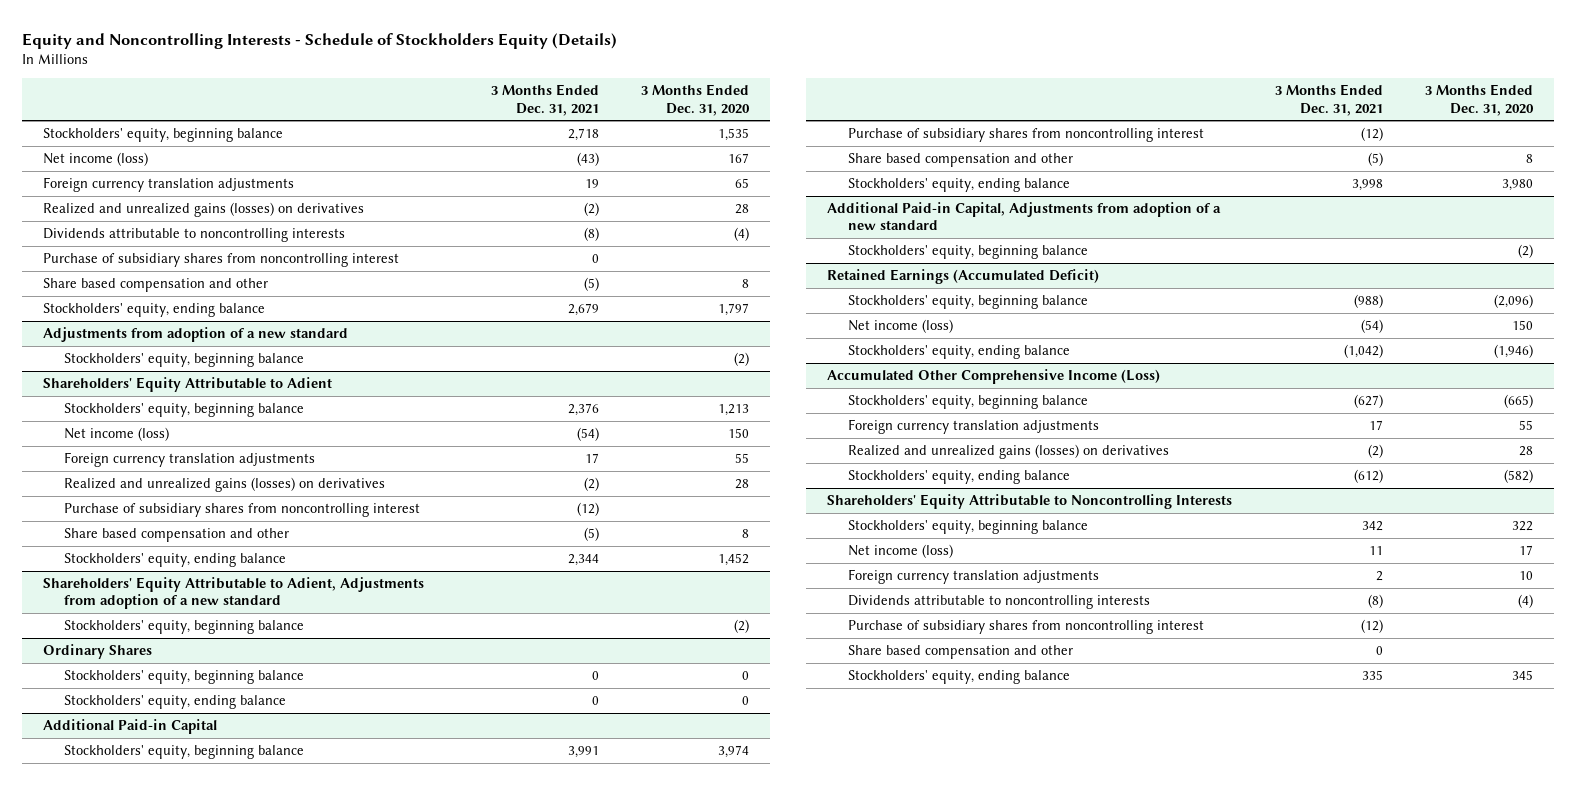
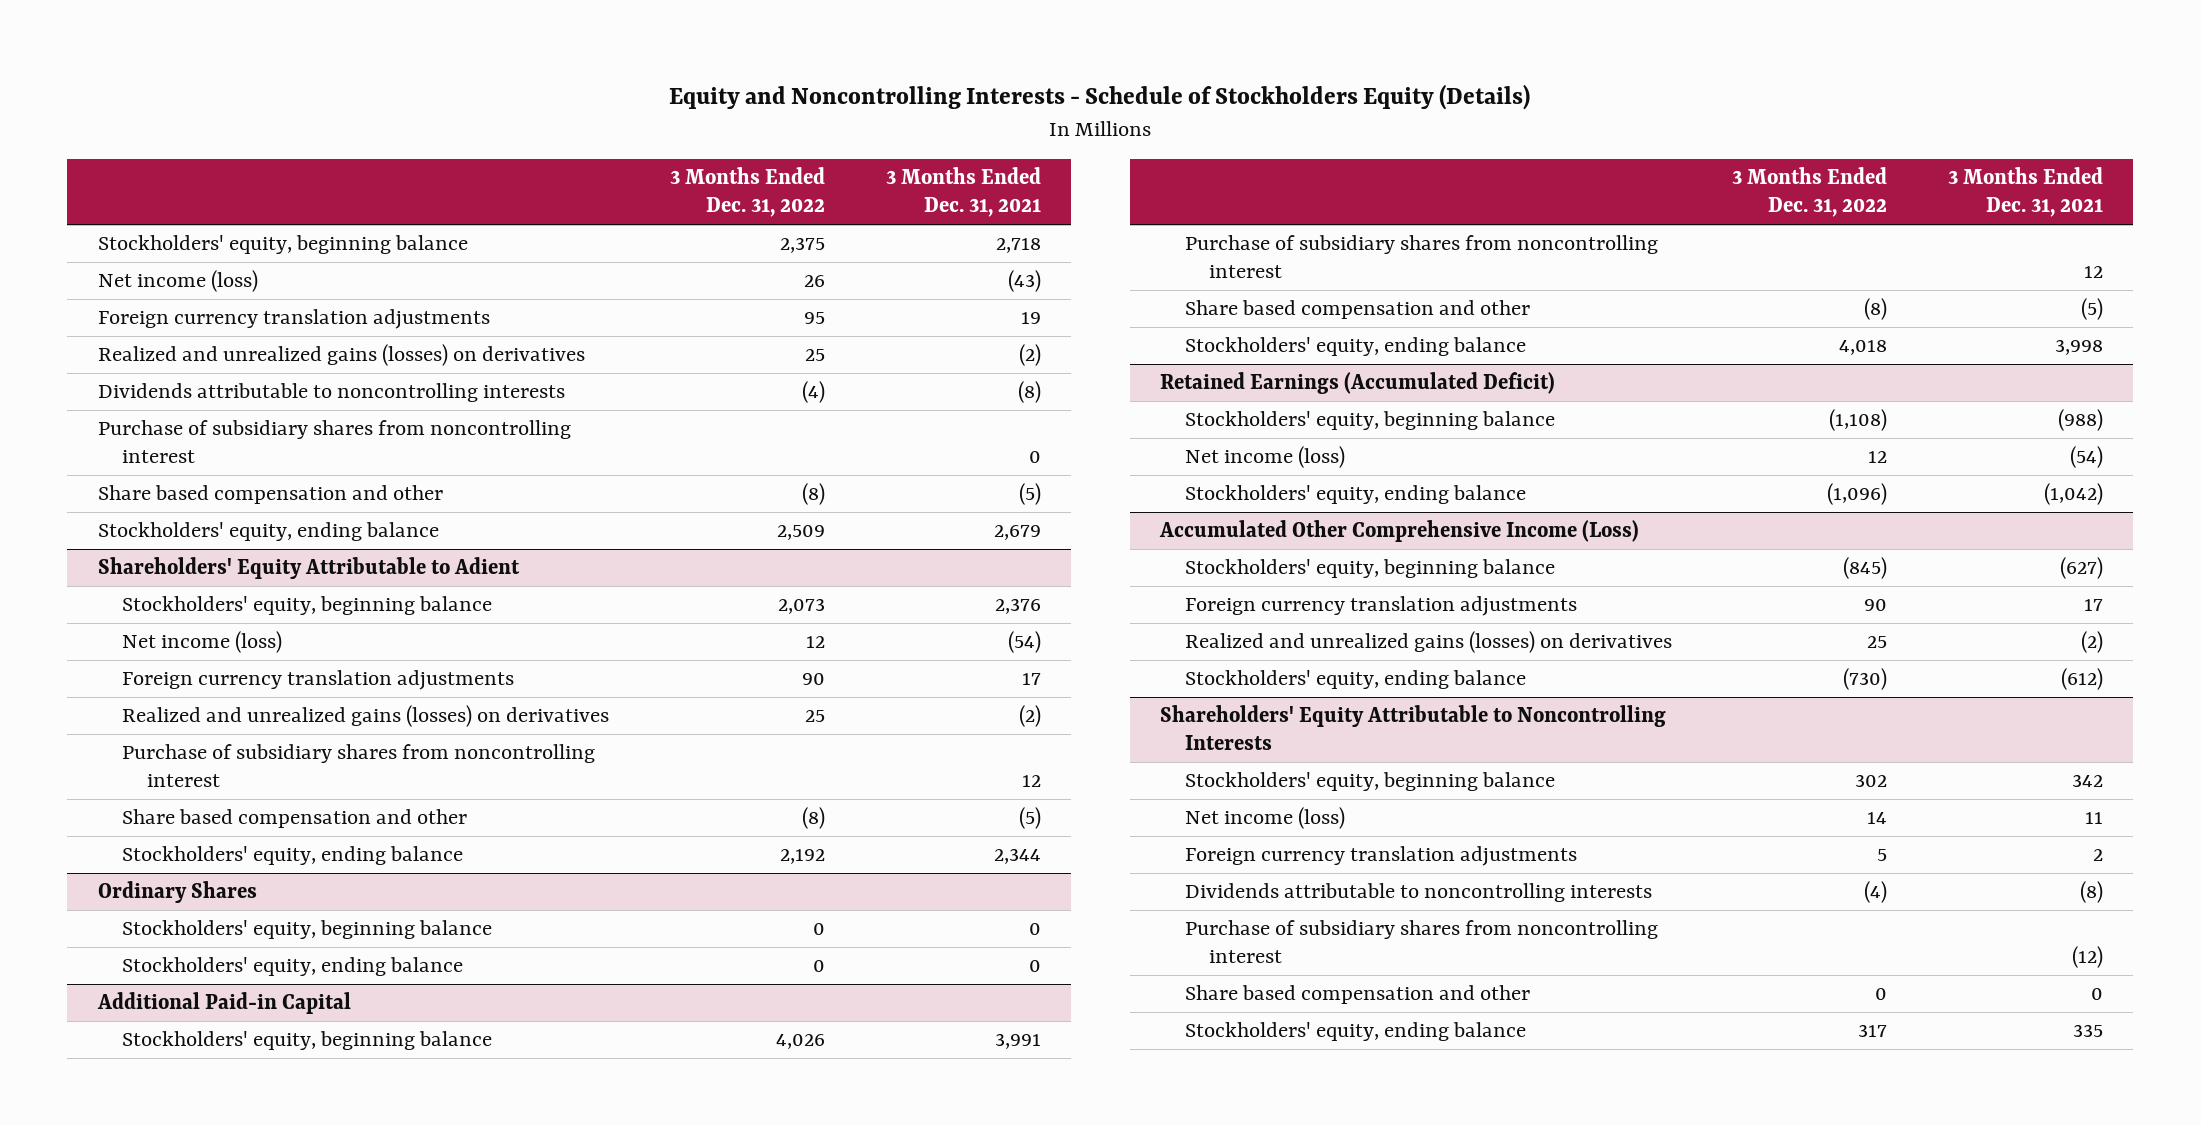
[641,84,751,116] 3 Months Ended Dec. 31, 2020 -> none
none -> [670,167,826,218] 3 Months Ended Dec. 31, 2022
[43,327,349,343] Adjustments from adoption of a new standard -> none
[63,353,304,368] Stockholders' equity, beginning balance -> none
[576,502,599,517] (12) -> [1021,775,1041,788] 12
[43,577,425,610] Shareholders' Equity Attributable to Adient, Adjustments from adoption of a new standard -> none
[63,620,304,635] Stockholders' equity, beginning balance -> none
[1360,127,1383,142] (12) -> [2084,266,2104,279] 12
[827,202,1222,231] Additional Paid-in Capital, Adjustments from adoption of a new standard -> none
[847,245,1088,260] Stockholders' equity, beginning balance -> none

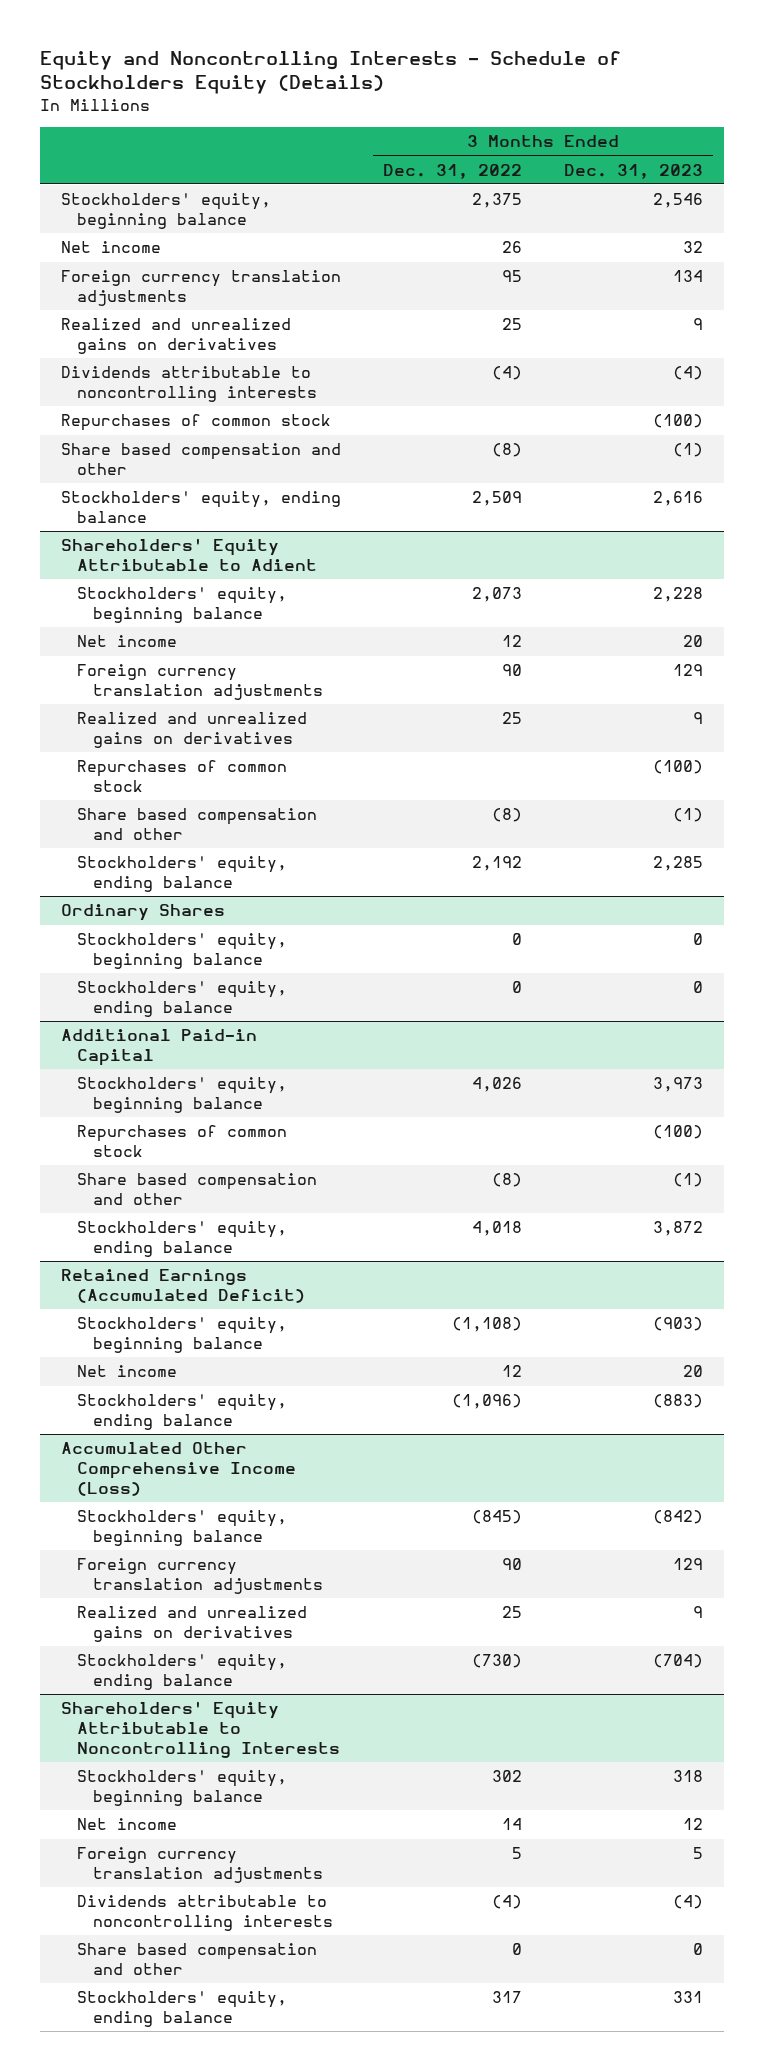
[885,167,1041,218] 3 Months Ended Dec. 31, 2021 -> none
none -> [563,163,703,179] Dec. 31, 2023
[97,270,258,293] Net income (loss) -> [61,241,162,254] Net income
[97,344,585,367] Realized and unrealized gains (losses) on derivatives -> [61,318,292,354] Realized and unrealized gains on derivatives
[97,420,571,464] Purchase of subsidiary shares from noncontrolling interest -> none
none -> [61,414,332,432] Repurchases of common stock
[122,631,283,654] Net income (loss) -> [76,635,177,648] Net income
[122,744,596,788] Purchase of subsidiary shares from noncontrolling interest -> none
[122,705,610,728] Realized and unrealized gains (losses) on derivatives -> [76,712,307,748] Realized and unrealized gains on derivatives
none -> [76,760,287,792] Repurchases of common stock
[1184,235,1658,279] Purchase of subsidiary shares from noncontrolling interest -> none
none -> [76,1125,287,1157] Repurchases of common stock
[1184,446,1345,469] Net income (loss) -> [76,1365,177,1378] Net income
[1184,631,1672,654] Realized and unrealized gains (losses) on derivatives -> [76,1606,307,1642] Realized and unrealized gains on derivatives
[1184,807,1345,830] Net income (loss) -> [76,1818,177,1831] Net income
[1184,920,1658,964] Purchase of subsidiary shares from noncontrolling interest -> none

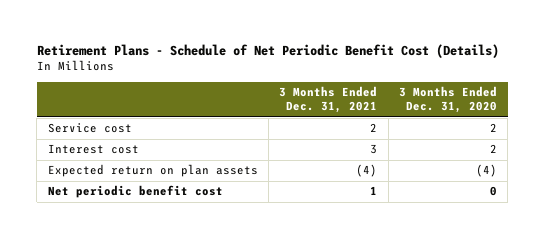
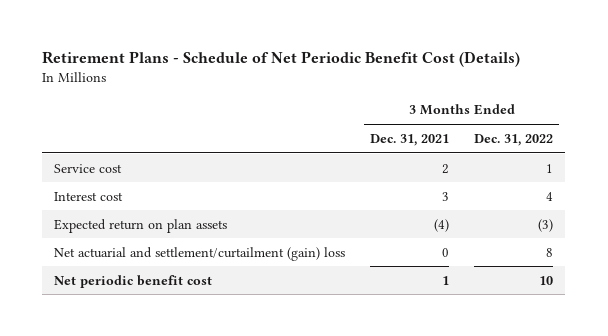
[399,86,498,114] 3 Months Ended Dec. 31, 2020 -> none
none -> [474,133,554,146] Dec. 31, 2022
none -> [54,246,346,261] Net actuarial and settlement/curtailment (gain) loss

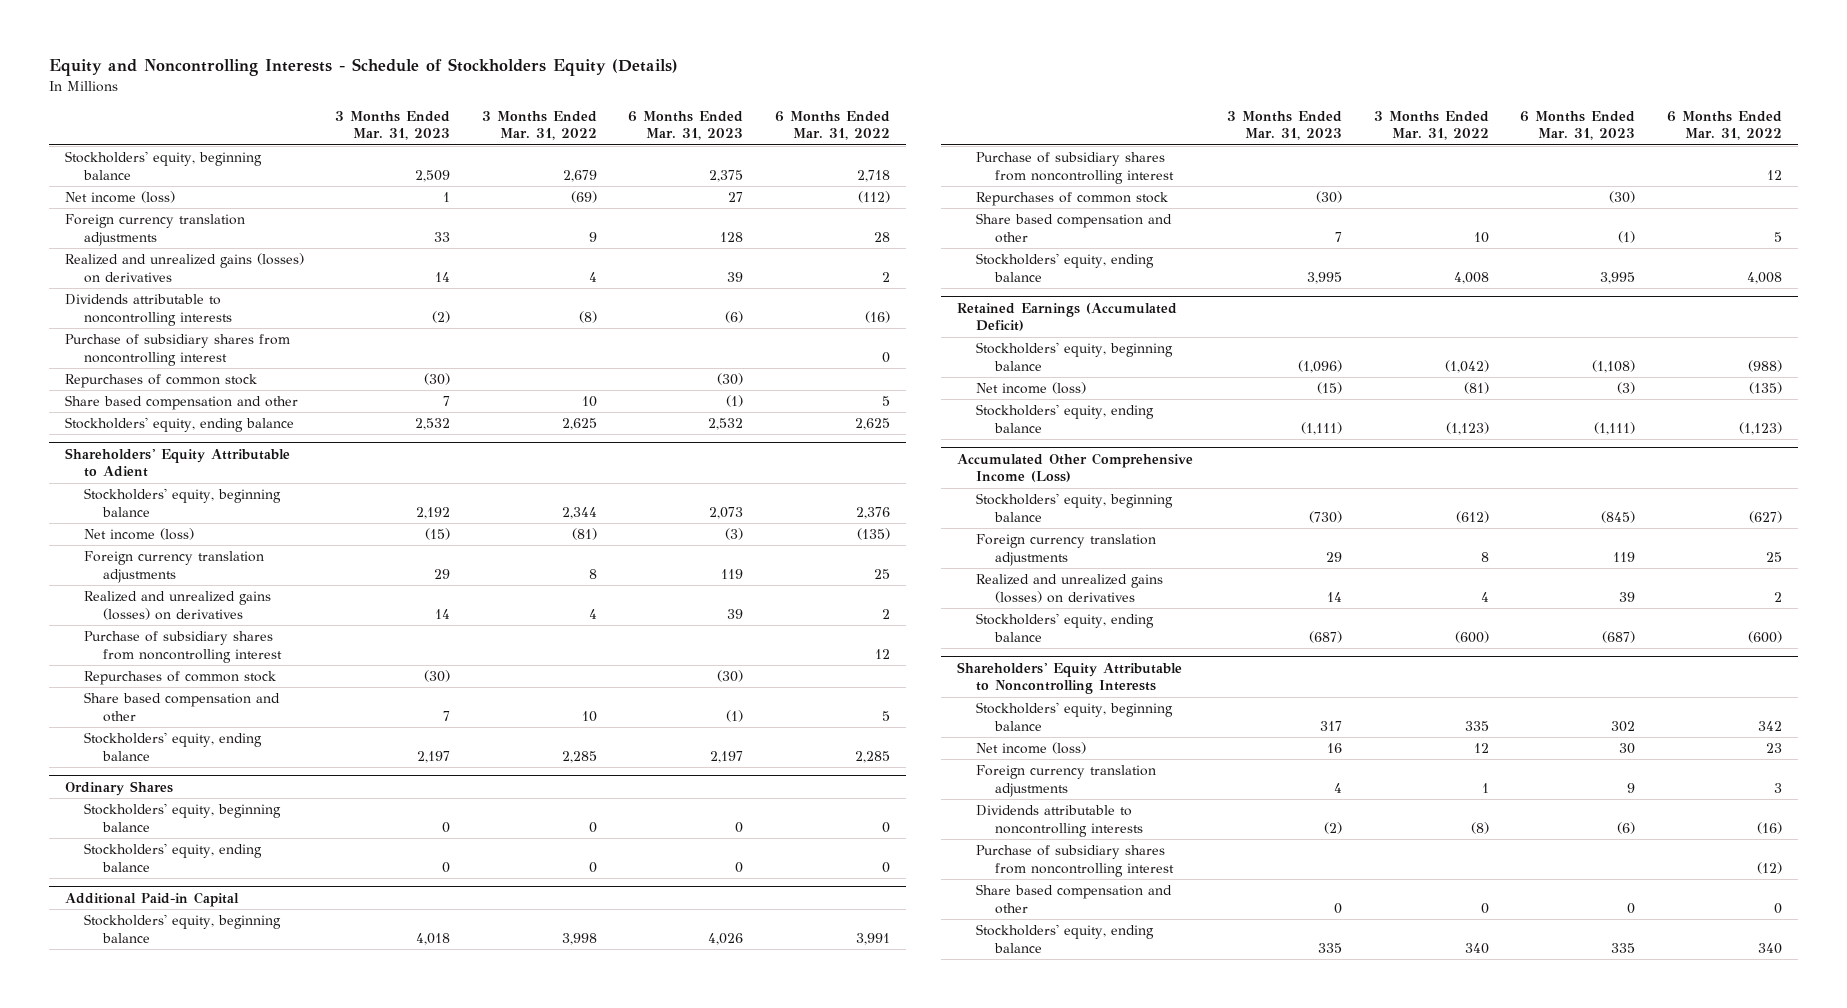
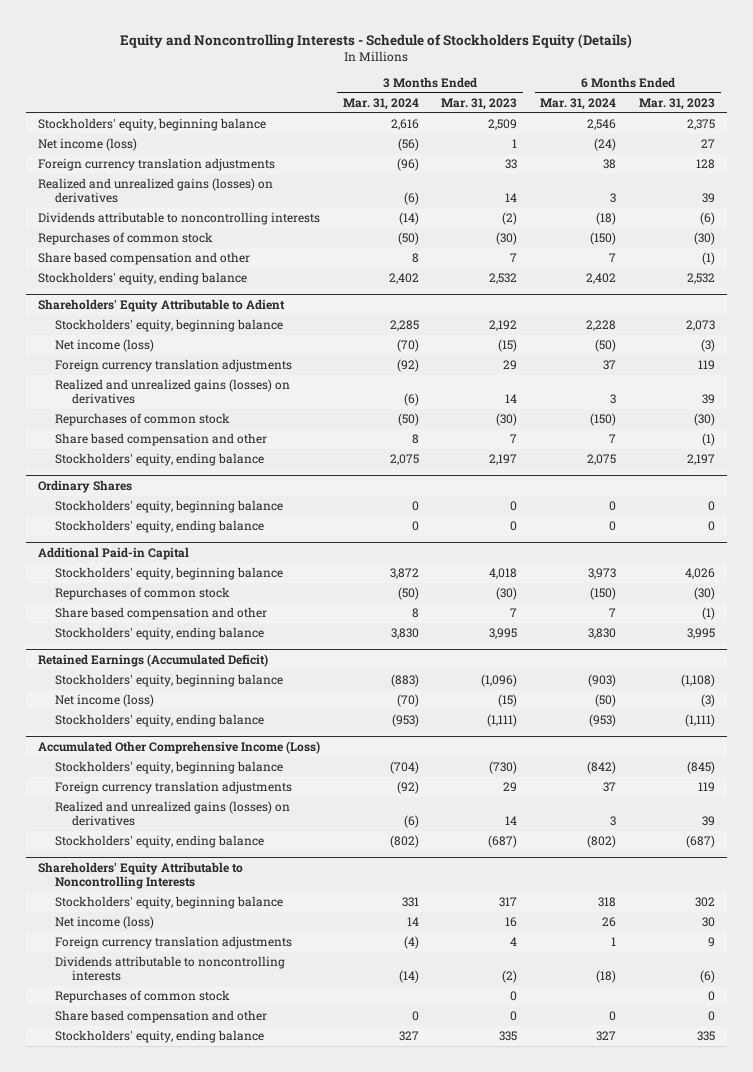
[481,110,597,141] 3 Months Ended Mar. 31, 2022 -> none
[774,110,890,141] 6 Months Ended Mar. 31, 2022 -> none
none -> [342,98,419,111] Mar. 31, 2024
none -> [540,98,617,111] Mar. 31, 2024
[64,334,290,366] Purchase of subsidiary shares from noncontrolling interest -> none
[83,631,282,663] Purchase of subsidiary shares from noncontrolling interest -> none
[975,152,1174,184] Purchase of subsidiary shares from noncontrolling interest -> none
[975,845,1174,877] Purchase of subsidiary shares from noncontrolling interest -> none
none -> [54,990,230,1004] Repurchases of common stock

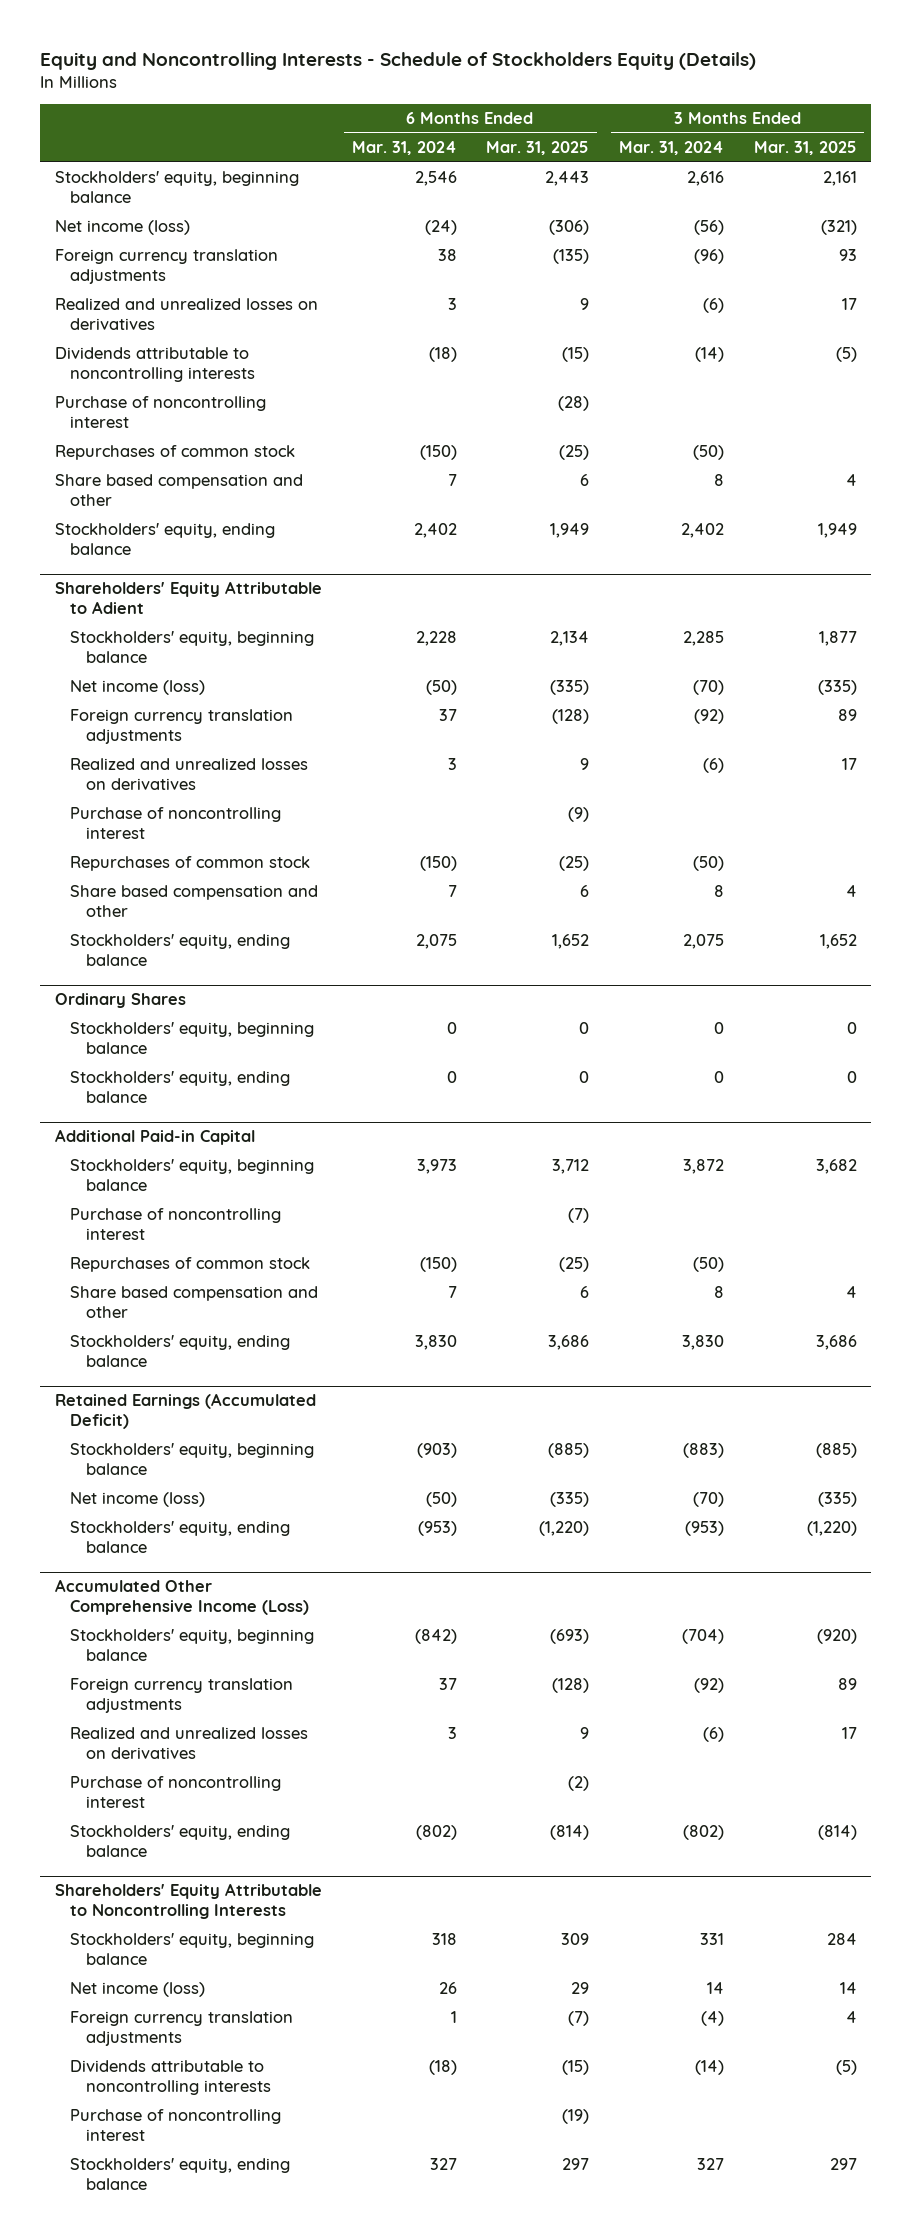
[441,98,518,111] Mar. 31, 2023 -> none
[639,98,716,111] Mar. 31, 2023 -> none
none -> [486,141,590,156] Mar. 31, 2025
none -> [753,141,857,156] Mar. 31, 2025
[37,178,273,204] Realized and unrealized gains (losses) on derivatives -> [54,298,318,331] Realized and unrealized losses on derivatives
none -> [54,396,266,429] Purchase of noncontrolling interest
[54,379,290,405] Realized and unrealized gains (losses) on derivatives -> [70,758,309,791] Realized and unrealized losses on derivatives
none -> [70,807,282,840] Purchase of noncontrolling interest
none -> [70,1208,282,1241] Purchase of noncontrolling interest
[54,801,290,827] Realized and unrealized gains (losses) on derivatives -> [70,1727,309,1760] Realized and unrealized losses on derivatives
none -> [70,1776,282,1809] Purchase of noncontrolling interest
[54,990,230,1004] Repurchases of common stock -> none
[54,1010,267,1024] Share based compensation and other -> none
none -> [70,2109,282,2142] Purchase of noncontrolling interest

